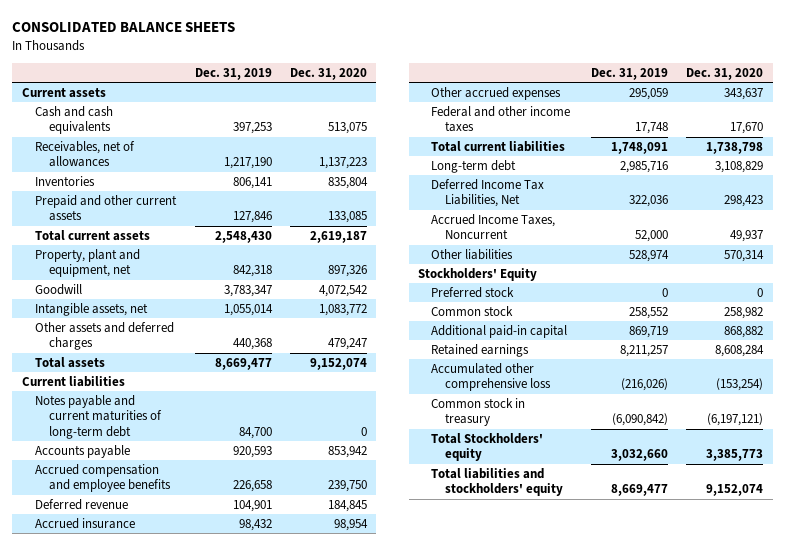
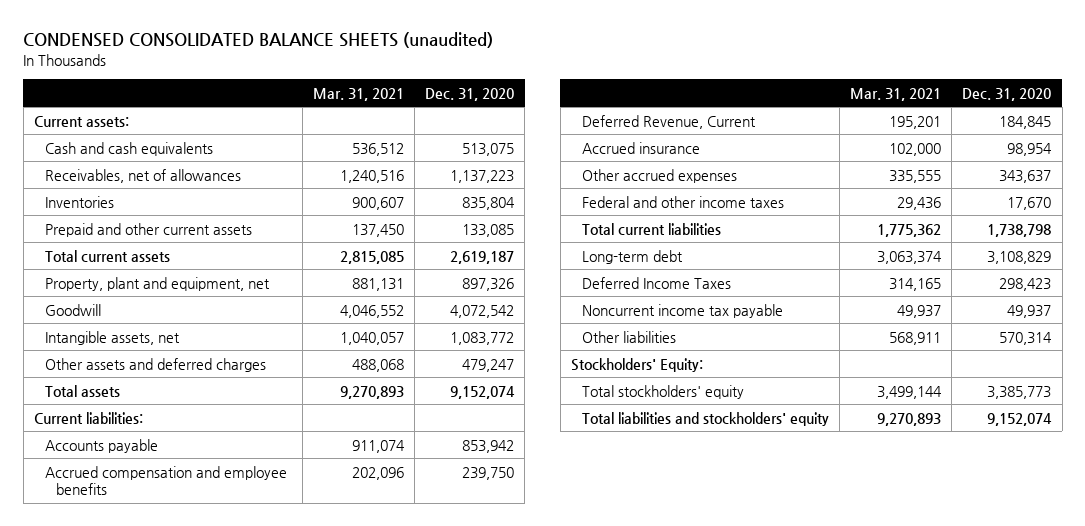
[12,22,236,33] CONSOLIDATED BALANCE SHEETS -> [23,32,494,49] CONDENSED CONSOLIDATED BALANCE SHEETS (unaudited)
[194,67,272,80] Dec. 31, 2019 -> none
none -> [313,87,405,101] Mar. 31, 2021
[21,87,106,98] Current assets -> [34,115,130,127] Current assets:
[35,394,162,439] Notes payable and current maturities of long-term debt -> none
[21,375,125,387] Current liabilities -> [34,411,144,424] Current liabilities:
[35,498,129,510] Deferred revenue -> [582,114,757,129] Deferred Revenue, Current
[431,178,545,208] Deferred Income Tax Liabilities, Net -> [582,276,732,289] Deferred Income Taxes
[431,213,556,240] Accrued Income Taxes, Noncurrent -> [582,303,784,318] Noncurrent income tax payable
[431,286,515,298] Preferred stock -> none
[431,305,514,316] Common stock -> none
[431,324,568,338] Additional paid-in capital -> none
[431,343,530,357] Retained earnings -> none
[431,362,551,392] Accumulated other comprehensive loss -> none
[431,397,526,427] Common stock in treasury -> none
[417,267,537,281] Stockholders' Equity -> [571,357,704,372] Stockholders' Equity:
[431,432,544,462] Total Stockholders' equity -> [582,384,745,399] Total stockholders' equity

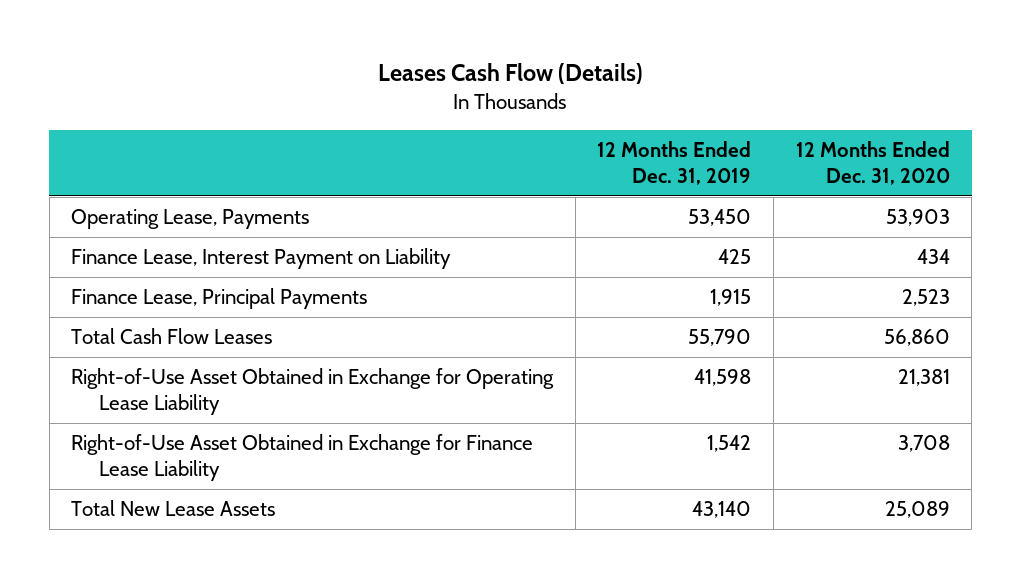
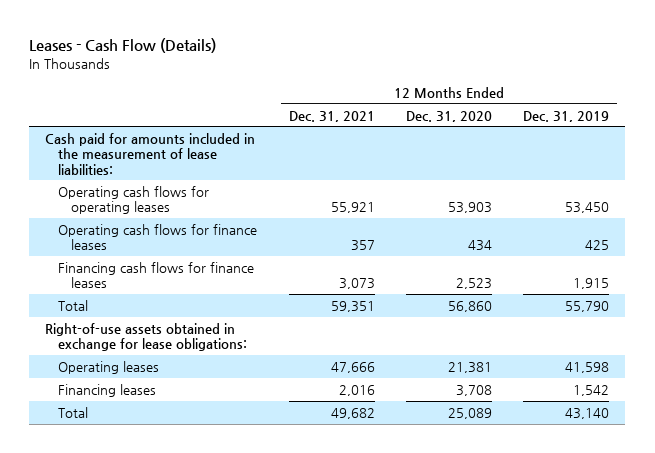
[378,63,644,85] Leases Cash Flow (Details) -> [29,37,217,53] Leases - Cash Flow (Details)
none -> [288,110,375,122] Dec. 31, 2021
none -> [45,133,256,175] Cash paid for amounts included in the measurement of lease liabilities:
[71,209,310,230] Operating Lease, Payments -> [58,186,210,215] Operating cash flows for operating leases
[71,248,452,270] Finance Lease, Interest Payment on Liability -> [58,224,258,251] Operating cash flows for finance leases
[71,288,368,310] Finance Lease, Principal Payments -> [58,262,255,289] Financing cash flows for finance leases
[71,328,273,345] Total Cash Flow Leases -> [58,300,89,312] Total
none -> [45,323,248,352] Right-of-use assets obtained in exchange for lease obligations:
[71,368,555,416] Right-of-Use Asset Obtained in Exchange for Operating Lease Liability -> [58,361,160,375] Operating leases
[71,434,534,482] Right-of-Use Asset Obtained in Exchange for Finance Lease Liability -> [58,384,157,398] Financing leases
[71,500,276,517] Total New Lease Assets -> [58,407,89,419] Total

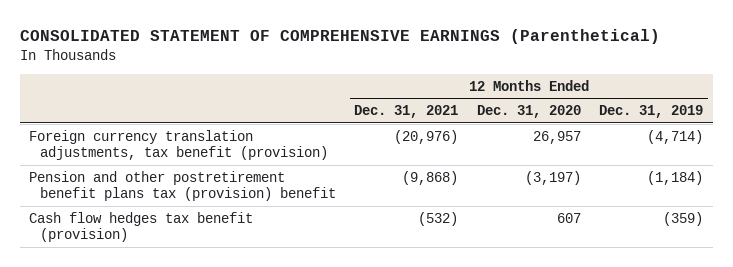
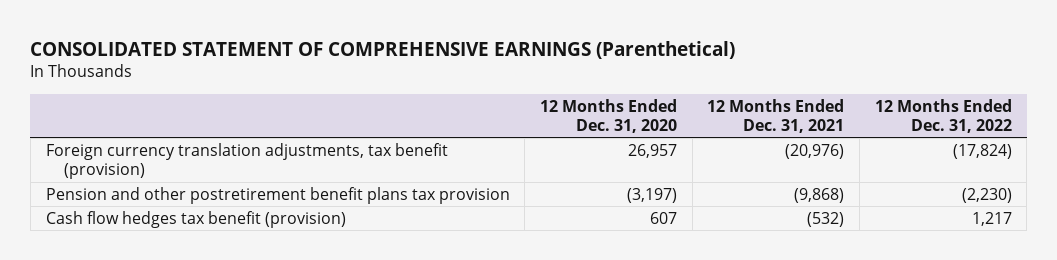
[599,104,704,118] Dec. 31, 2019 -> none
none -> [874,98,1012,133] 12 Months Ended Dec. 31, 2022
[29,170,336,202] Pension and other postretirement benefit plans tax (provision) benefit -> [45,186,510,204] Pension and other postretirement benefit plans tax provision

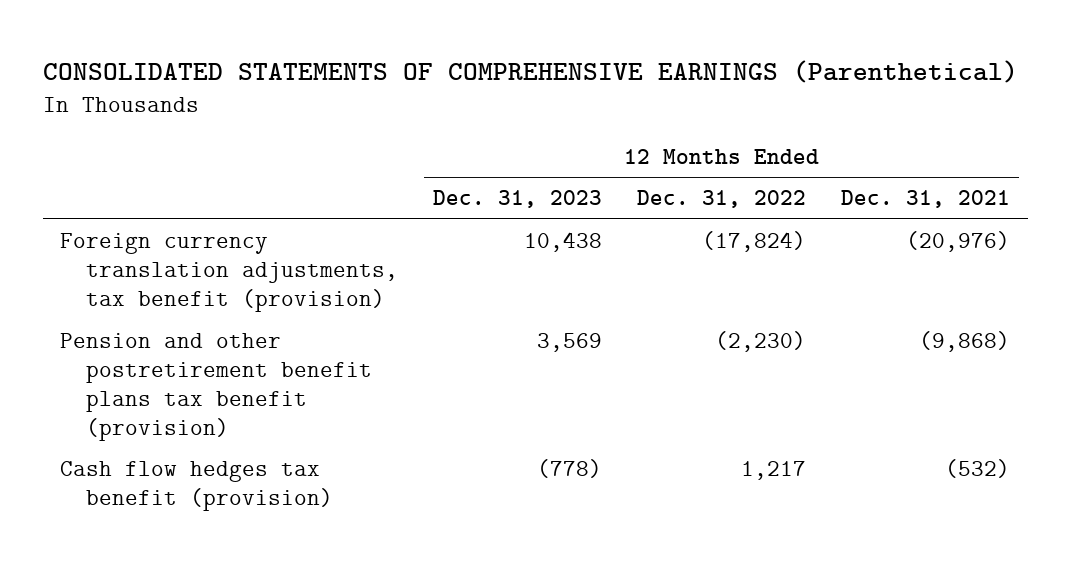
[30,40,736,59] CONSOLIDATED STATEMENT OF COMPREHENSIVE EARNINGS (Parenthetical) -> [42,59,1018,83] CONSOLIDATED STATEMENTS OF COMPREHENSIVE EARNINGS (Parenthetical)
[539,98,677,133] 12 Months Ended Dec. 31, 2020 -> none
none -> [432,190,602,209] Dec. 31, 2023
[45,186,510,204] Pension and other postretirement benefit plans tax provision -> [60,333,372,441] Pension and other postretirement benefit plans tax benefit (provision)

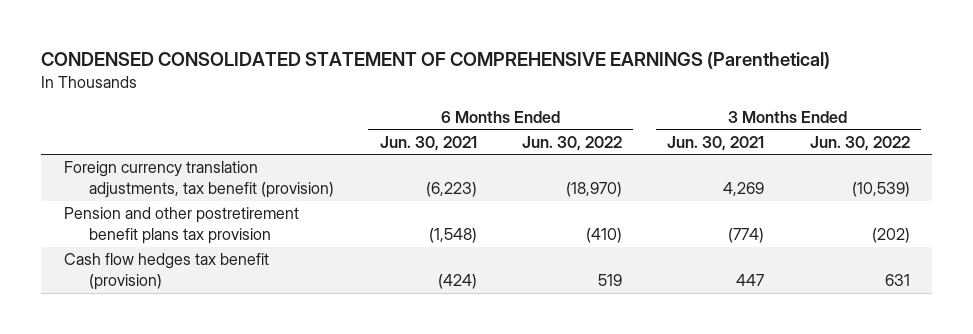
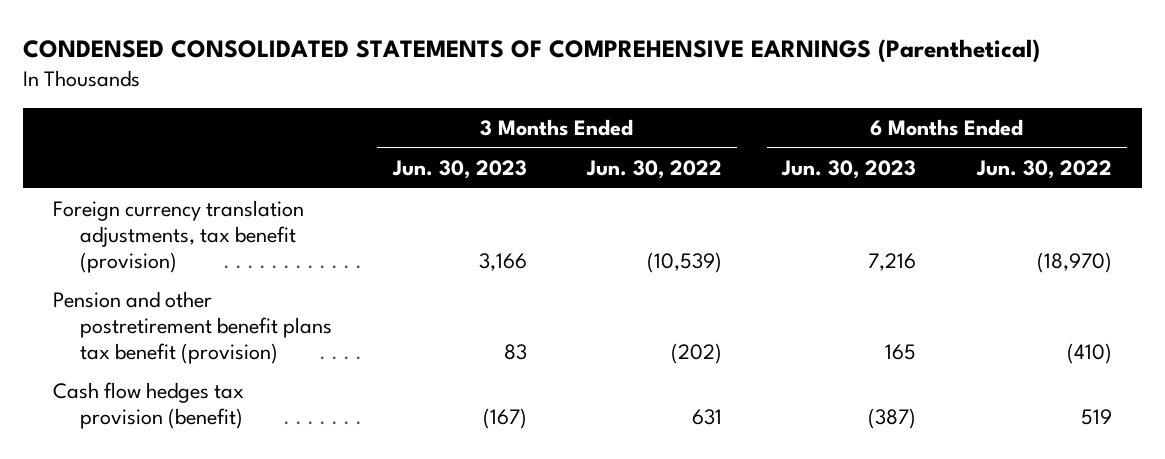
[41,52,831,70] CONDENSED CONSOLIDATED STATEMENT OF COMPREHENSIVE EARNINGS (Parenthetical) -> [22,38,1040,63] CONDENSED CONSOLIDATED STATEMENTS OF COMPREHENSIVE EARNINGS (Parenthetical)
[379,135,477,151] Jun. 30, 2021 -> none
[667,135,765,151] Jun. 30, 2021 -> none
none -> [391,159,527,179] Jun. 30, 2023
none -> [781,159,917,179] Jun. 30, 2023
[63,207,299,244] Pension and other postretirement benefit plans tax provision -> [53,291,333,364] Pension and other postretirement benefit plans tax benefit (provision)
[63,253,269,290] Cash flow hedges tax benefit (provision) -> [53,382,245,429] Cash flow hedges tax provision (benefit)

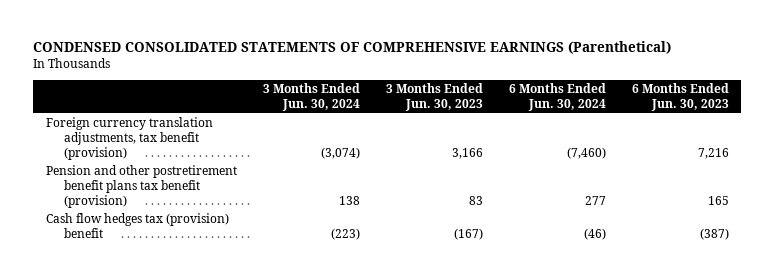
[585,159,722,179] Jun. 30, 2022 -> none
[975,159,1112,179] Jun. 30, 2022 -> none
none -> [263,83,361,111] 3 Months Ended Jun. 30, 2024
none -> [508,83,606,111] 6 Months Ended Jun. 30, 2024
[53,382,245,429] Cash flow hedges tax provision (benefit) -> [46,213,230,239] Cash flow hedges tax (provision) benefit

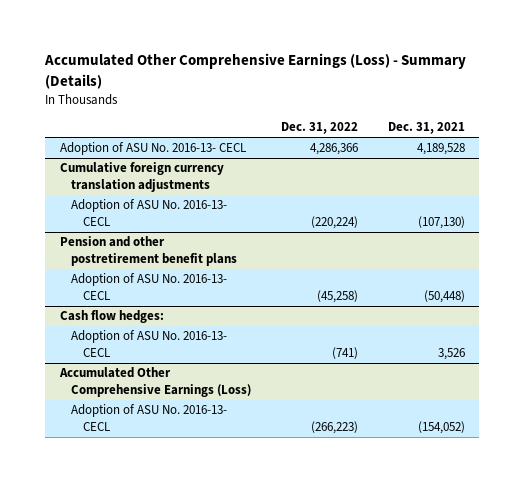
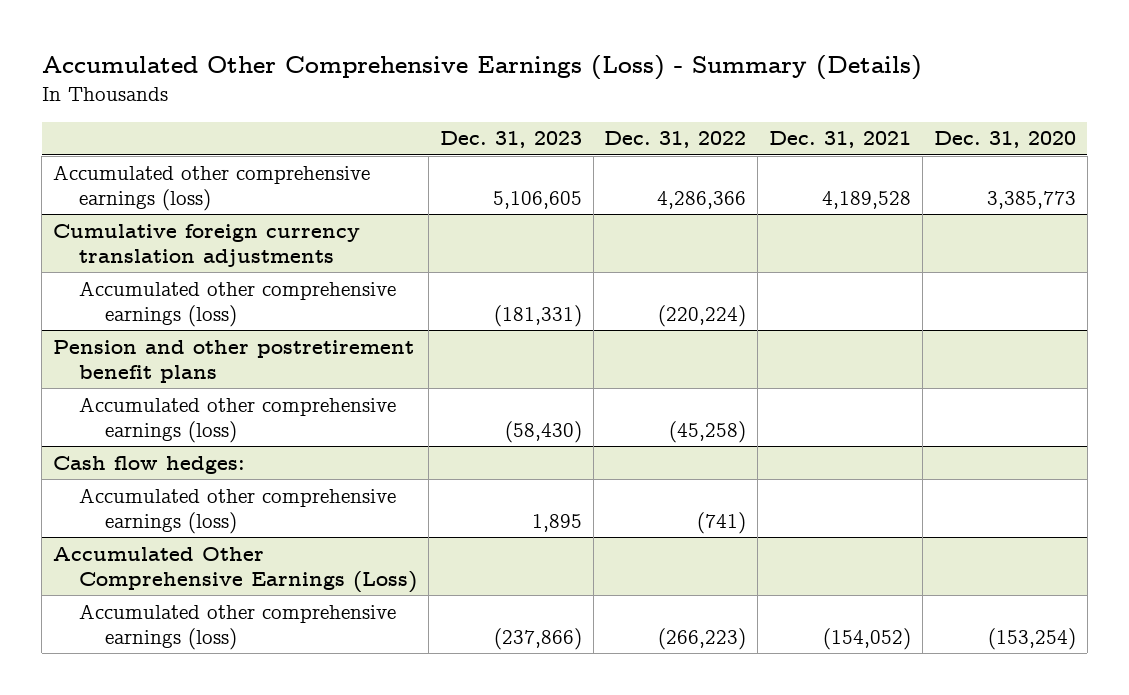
none -> [439,131,582,149] Dec. 31, 2023
none -> [933,131,1076,149] Dec. 31, 2020
[59,142,246,156] Adoption of ASU No. 2016-13- CECL -> [52,164,370,211] Accumulated other comprehensive earnings (loss)
[71,199,228,227] Adoption of ASU No. 2016-13- CECL -> none
none -> [79,280,397,327] Accumulated other comprehensive earnings (loss)
[71,273,228,301] Adoption of ASU No. 2016-13- CECL -> none
none -> [79,396,397,443] Accumulated other comprehensive earnings (loss)
[71,330,228,358] Adoption of ASU No. 2016-13- CECL -> none
none -> [79,487,397,534] Accumulated other comprehensive earnings (loss)
[71,404,228,432] Adoption of ASU No. 2016-13- CECL -> [79,603,397,650] Accumulated other comprehensive earnings (loss)

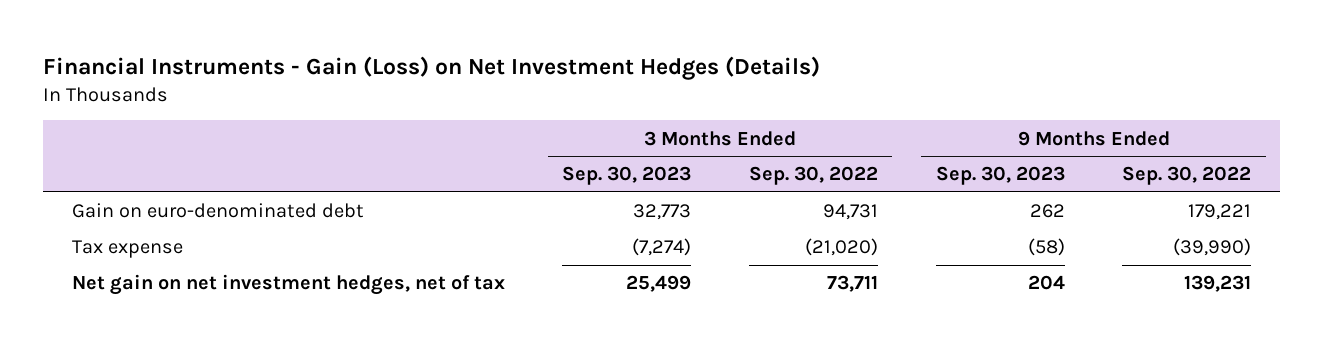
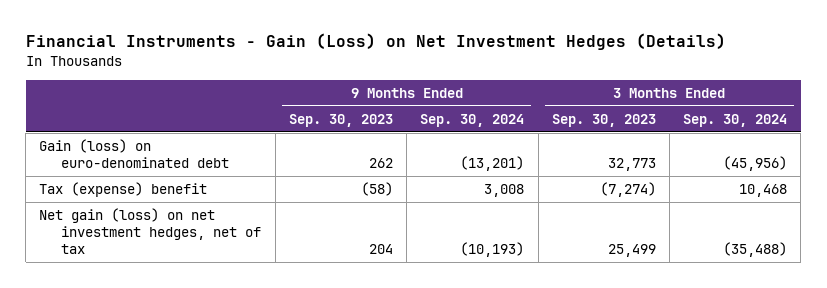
[749,166,879,186] Sep. 30, 2022 -> none
[1122,166,1252,186] Sep. 30, 2022 -> none
none -> [420,113,525,127] Sep. 30, 2024
none -> [683,113,788,127] Sep. 30, 2024
[71,203,364,219] Gain on euro-denominated debt -> [39,139,230,169] Gain (loss) on euro-denominated debt
[71,240,183,259] Tax expense -> [39,182,208,198] Tax (expense) benefit
[71,274,505,296] Net gain on net investment hedges, net of tax -> [39,208,262,255] Net gain (loss) on net investment hedges, net of tax

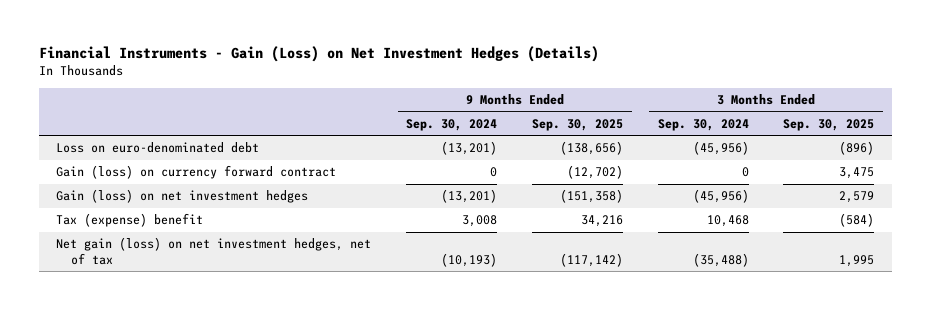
[288,113,393,127] Sep. 30, 2023 -> none
[551,113,656,127] Sep. 30, 2023 -> none
none -> [531,118,623,131] Sep. 30, 2025
none -> [783,118,875,131] Sep. 30, 2025
[39,139,230,169] Gain (loss) on euro-denominated debt -> [56,142,260,154] Loss on euro-denominated debt
none -> [56,165,337,180] Gain (loss) on currency forward contract
none -> [56,189,309,204] Gain (loss) on net investment hedges

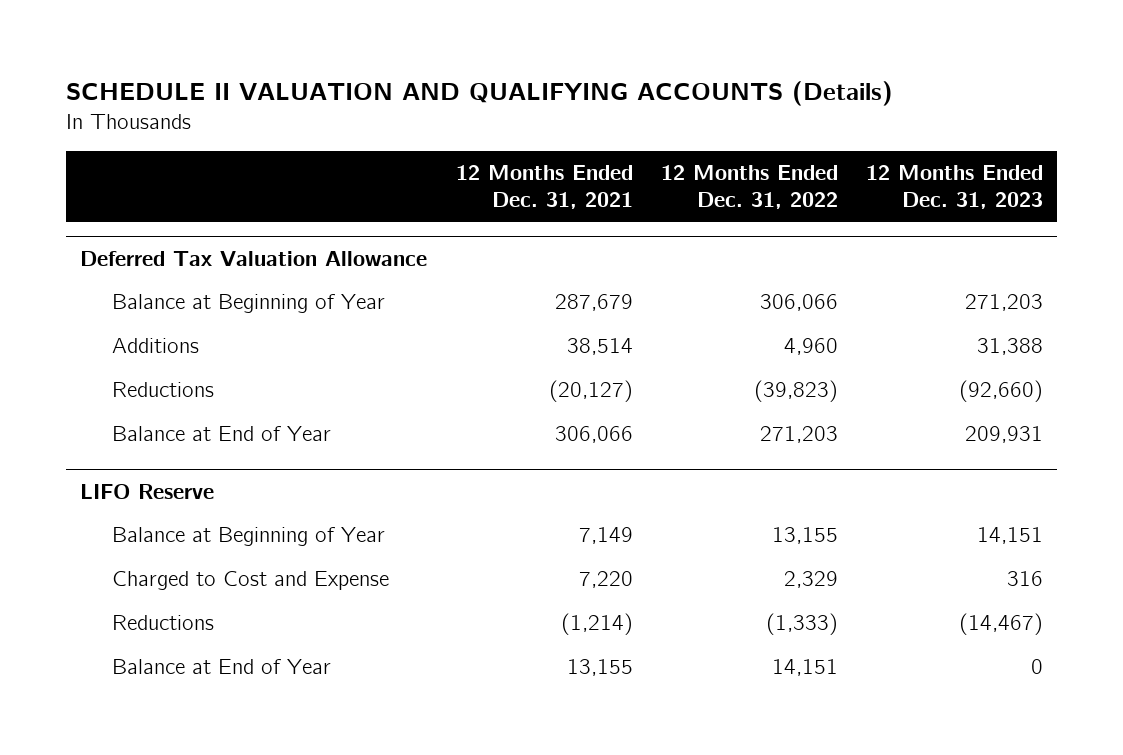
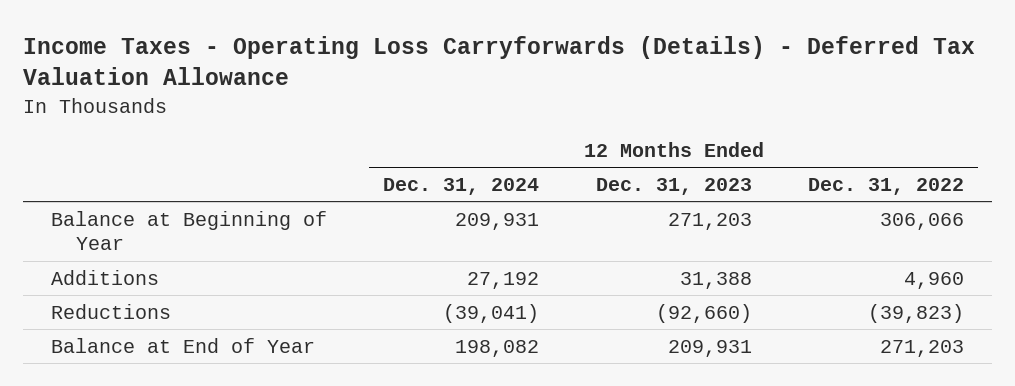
[66,81,894,107] SCHEDULE II VALUATION AND QUALIFYING ACCOUNTS (Details) -> [22,35,975,86] Income Taxes - Operating Loss Carryforwards (Details) - Deferred Tax Valuation Allowance
[455,165,633,210] 12 Months Ended Dec. 31, 2021 -> none
none -> [383,177,540,195] Dec. 31, 2024
[80,250,428,266] Deferred Tax Valuation Allowance -> none
[80,483,215,499] LIFO Reserve -> none
[111,527,385,547] Balance at Beginning of Year -> none
[111,571,389,591] Charged to Cost and Expense -> none
[111,615,214,631] Reductions -> none
[111,659,331,675] Balance at End of Year -> none

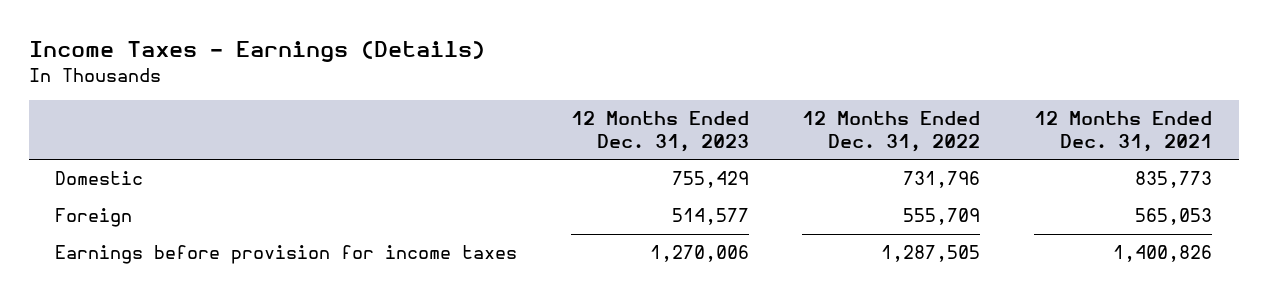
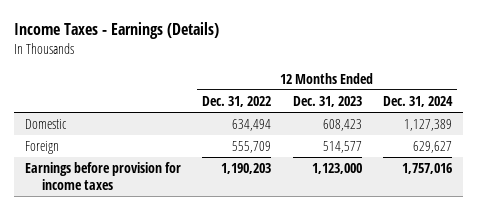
[1033,111,1212,152] 12 Months Ended Dec. 31, 2021 -> none
none -> [383,95,454,107] Dec. 31, 2024
[671,171,749,189] 755,429 -> [322,119,362,132] 608,423
[903,171,981,189] 731,796 -> [232,119,272,132] 634,494
[649,245,749,263] 1,270,006 -> [311,163,362,175] 1,123,000
[881,245,981,263] 1,287,505 -> [221,163,272,175] 1,190,203

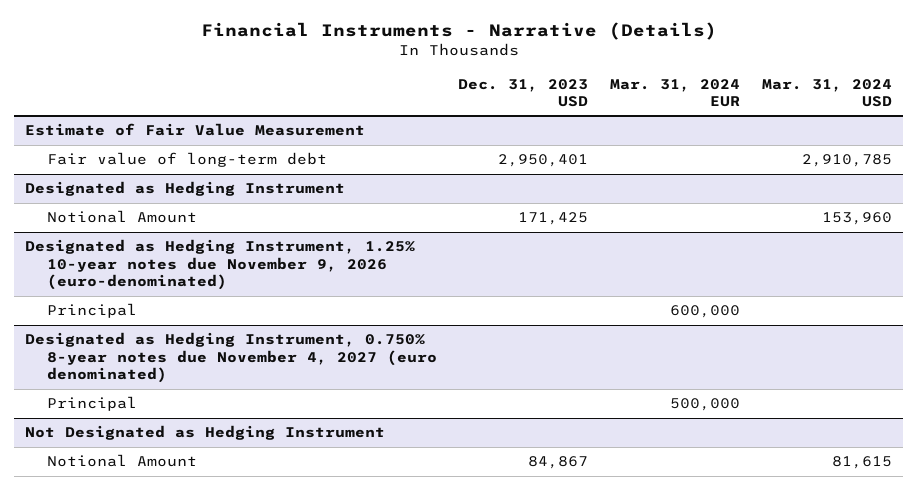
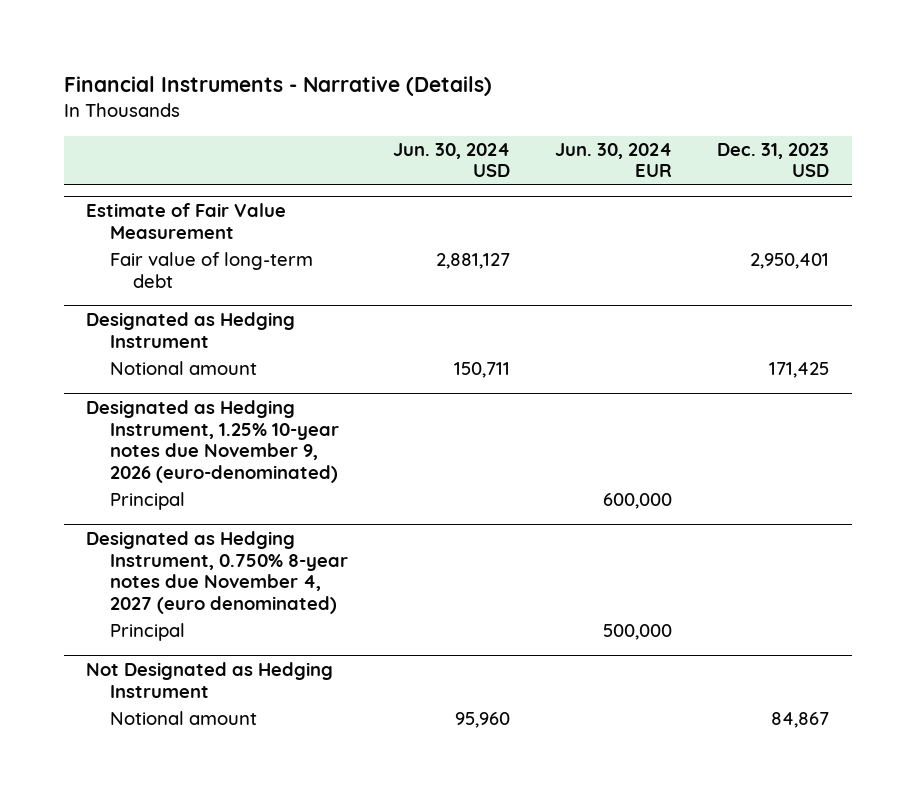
[610,78,741,108] Mar. 31, 2024 EUR -> none
[762,78,893,108] Mar. 31, 2024 USD -> none
none -> [393,142,511,178] Jun. 30, 2024 USD
none -> [555,142,673,178] Jun. 30, 2024 EUR
[46,210,197,224] Notional Amount -> [109,361,257,376] Notional amount
[46,454,197,468] Notional Amount -> [109,711,257,726] Notional amount

